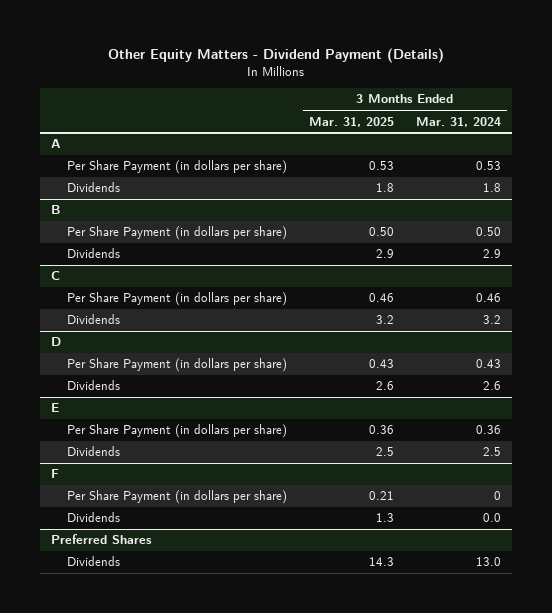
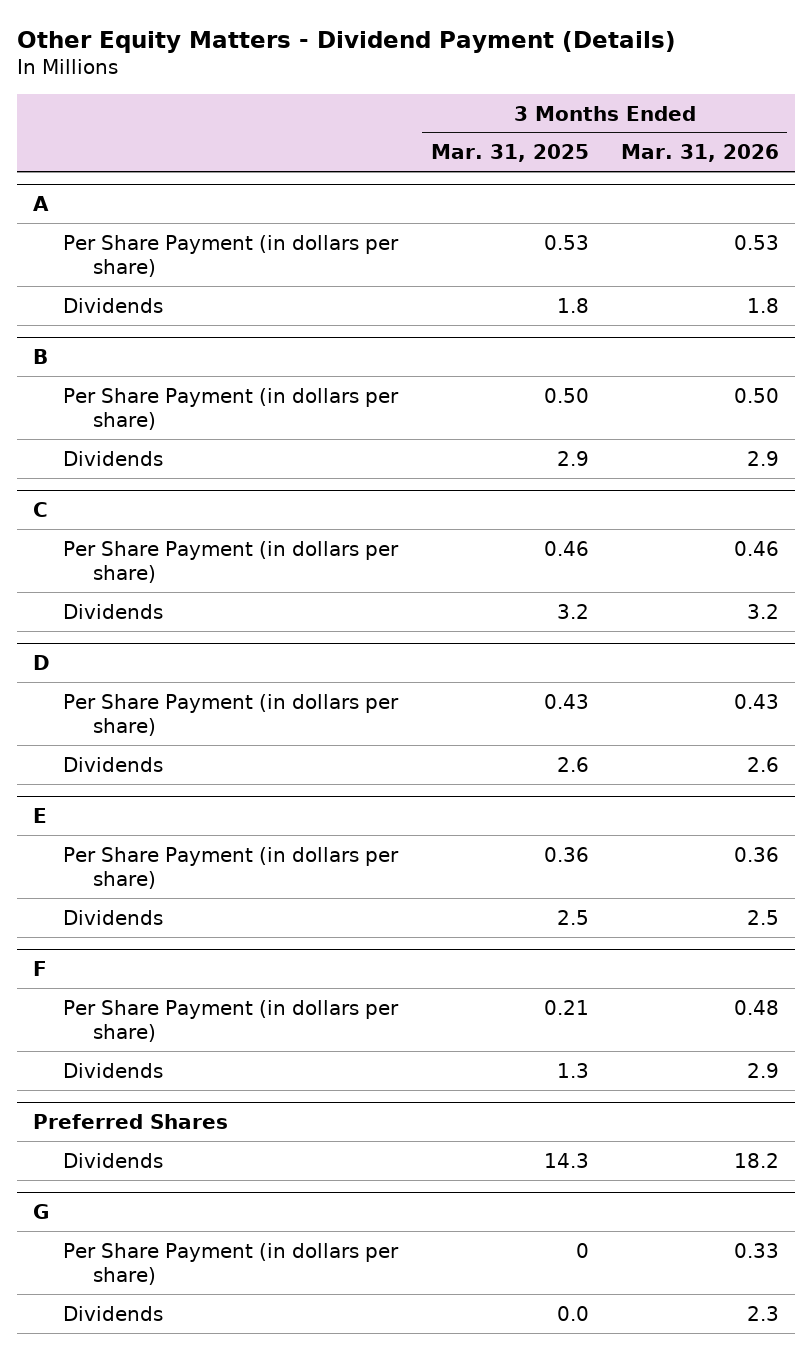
[416,116,502,127] Mar. 31, 2024 -> none
none -> [621,144,780,163] Mar. 31, 2026
none -> [33,1203,50,1219] G
none -> [62,1242,399,1285] Per Share Payment (in dollars per share)
none -> [62,1305,163,1321] Dividends

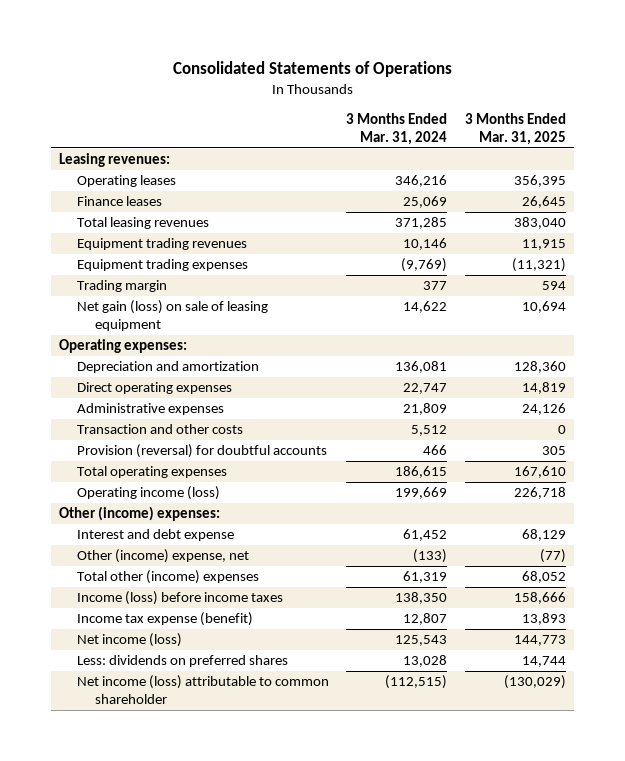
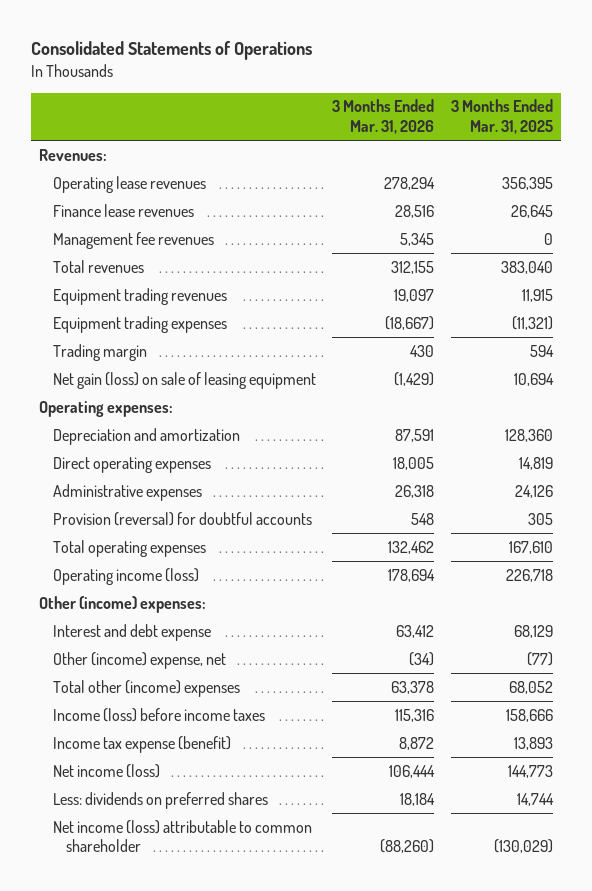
[346,113,448,145] 3 Months Ended Mar. 31, 2024 -> none
none -> [332,99,435,135] 3 Months Ended Mar. 31, 2026
[59,153,171,168] Leasing revenues: -> [39,148,108,161] Revenues:
[77,175,177,188] Operating leases -> [52,175,206,193] Operating lease revenues
[77,196,163,207] Finance leases -> [52,203,194,217] Finance lease revenues
none -> [52,231,214,249] Management fee revenues
[77,217,210,230] Total leasing revenues -> [52,259,144,273] Total revenues
[77,424,244,435] Transaction and other costs -> none

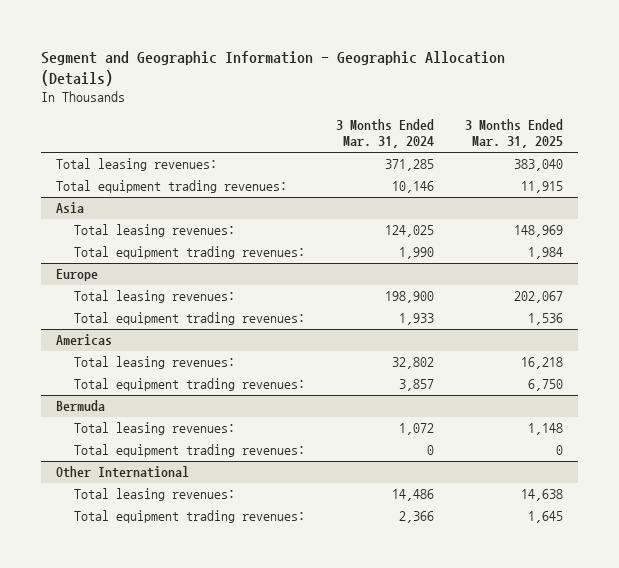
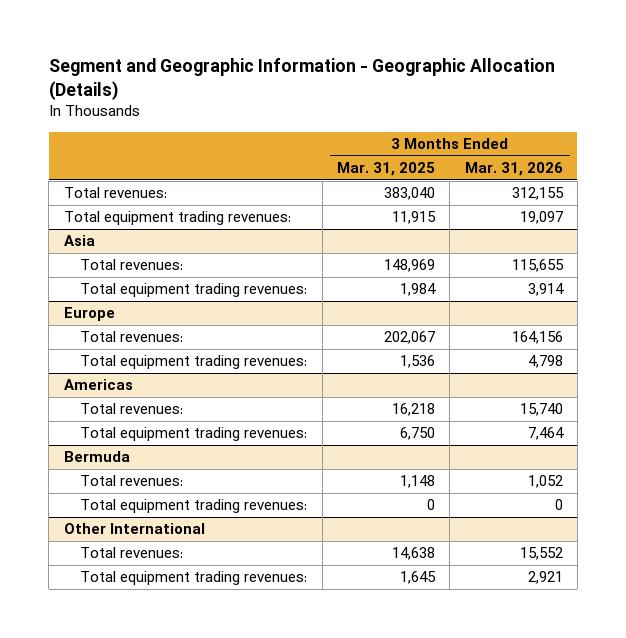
[335,119,434,149] 3 Months Ended Mar. 31, 2024 -> none
none -> [464,162,563,177] Mar. 31, 2026
[56,158,218,172] Total leasing revenues: -> [63,187,167,199] Total revenues:
[74,224,236,238] Total leasing revenues: -> [80,259,184,271] Total revenues:
[74,290,236,304] Total leasing revenues: -> [80,331,184,343] Total revenues:
[74,356,236,370] Total leasing revenues: -> [80,403,184,415] Total revenues:
[74,422,236,436] Total leasing revenues: -> [80,475,184,487] Total revenues:
[74,488,236,502] Total leasing revenues: -> [80,547,184,559] Total revenues:

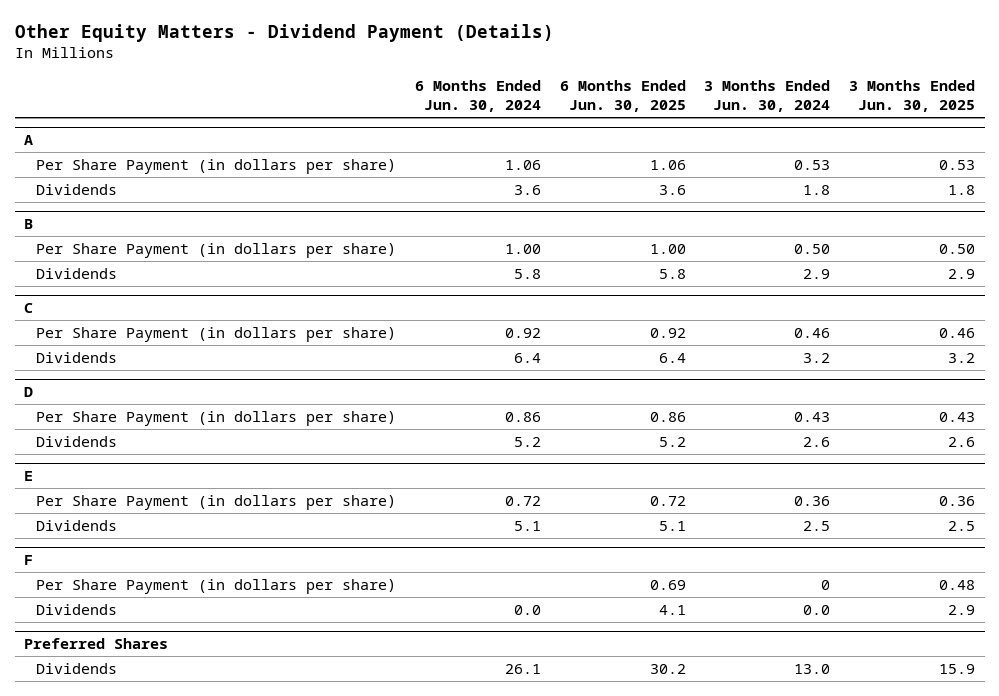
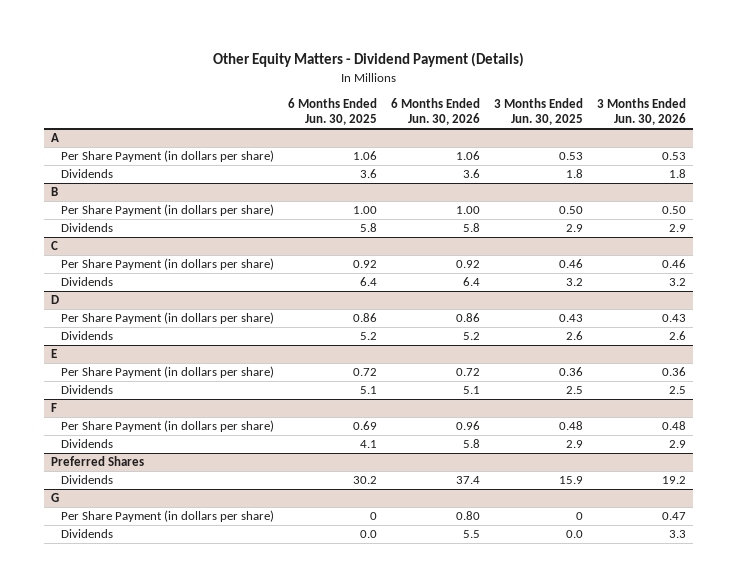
[414,80,541,113] 6 Months Ended Jun. 30, 2024 -> none
[704,80,831,113] 3 Months Ended Jun. 30, 2024 -> none
none -> [390,98,480,126] 6 Months Ended Jun. 30, 2026
none -> [596,98,686,126] 3 Months Ended Jun. 30, 2026
none -> [51,493,60,503] G
none -> [61,510,275,523] Per Share Payment (in dollars per share)
none -> [61,529,114,539] Dividends

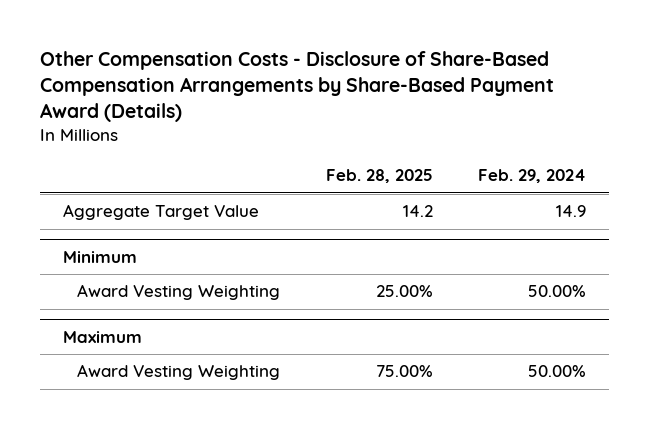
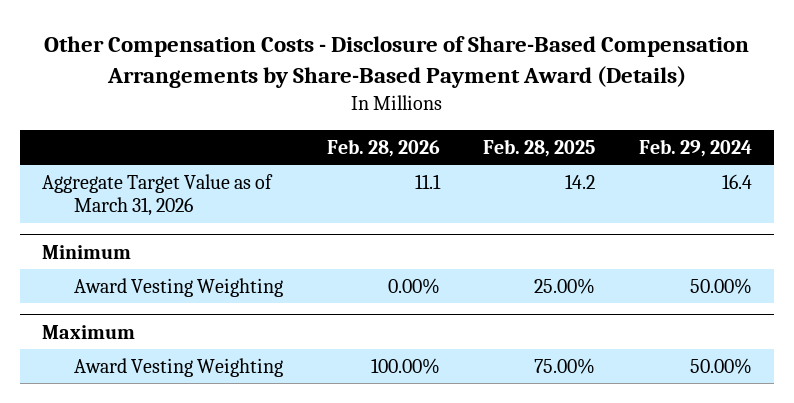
none -> [326,139,440,158] Feb. 28, 2026
[62,204,259,221] Aggregate Target Value -> [42,173,274,217] Aggregate Target Value as of March 31, 2026
[556,205,587,218] 14.9 -> [721,173,752,189] 16.4

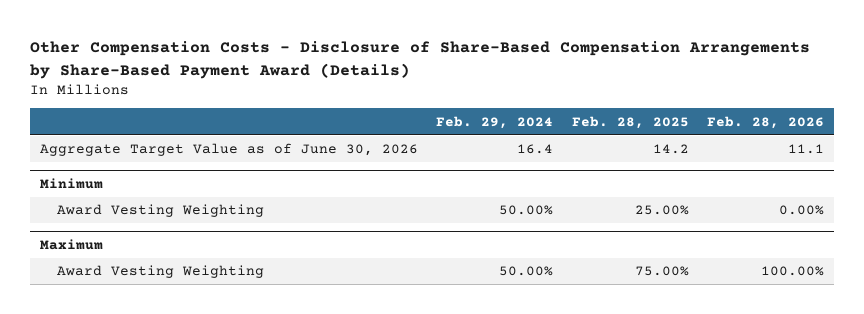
[42,173,274,217] Aggregate Target Value as of March 31, 2026 -> [39,143,418,157] Aggregate Target Value as of June 30, 2026

